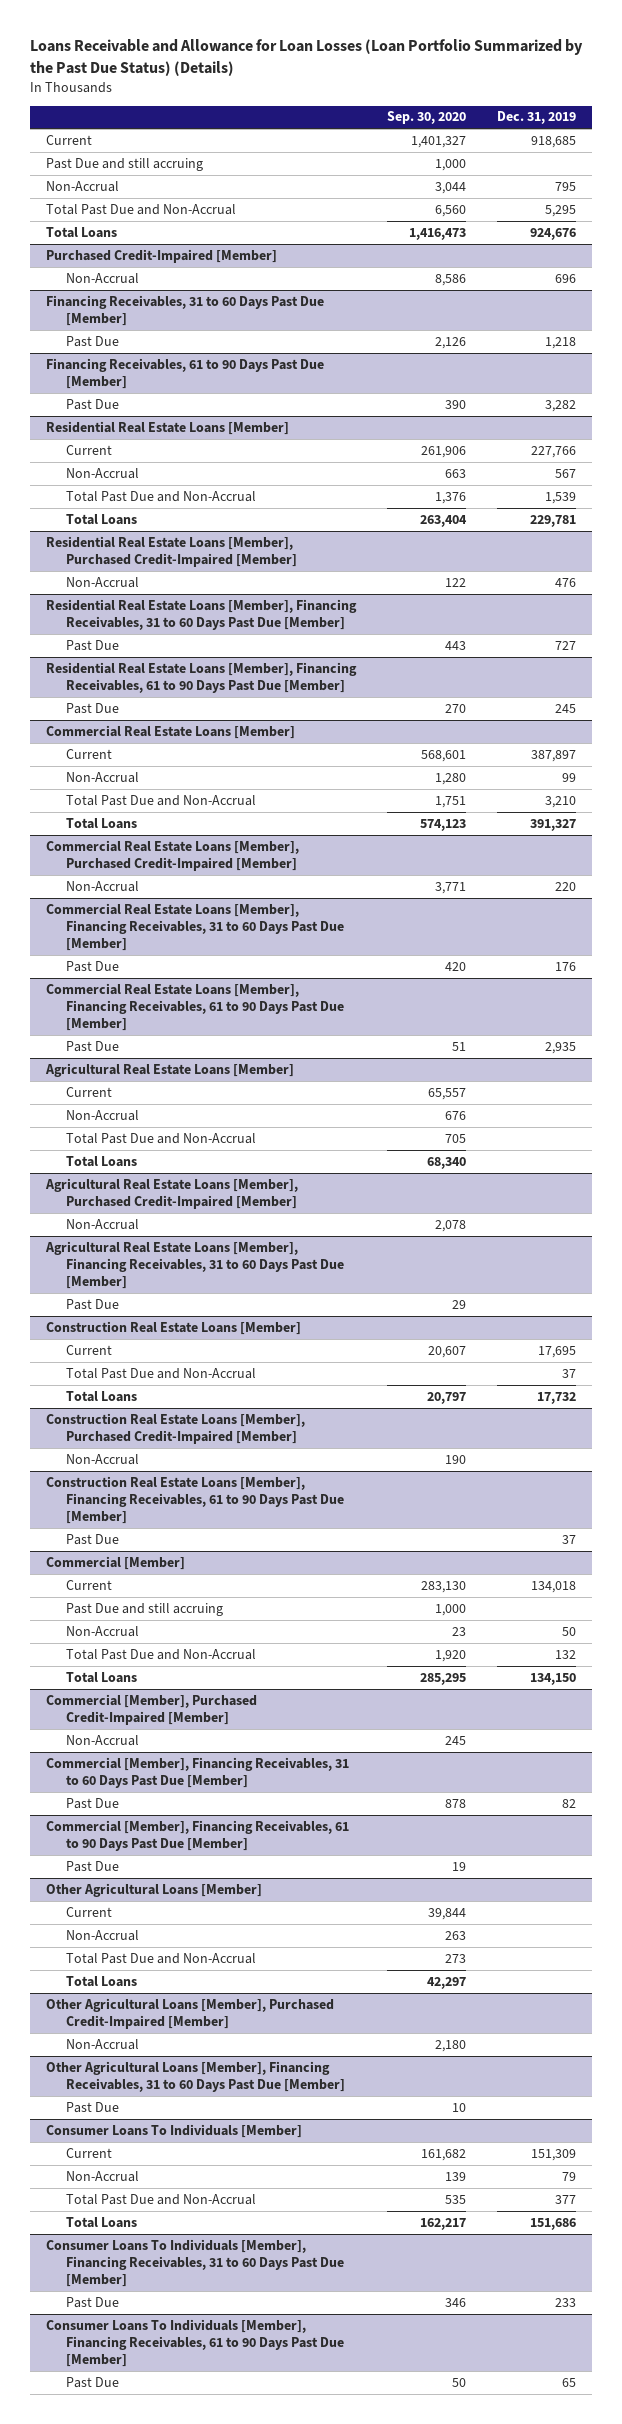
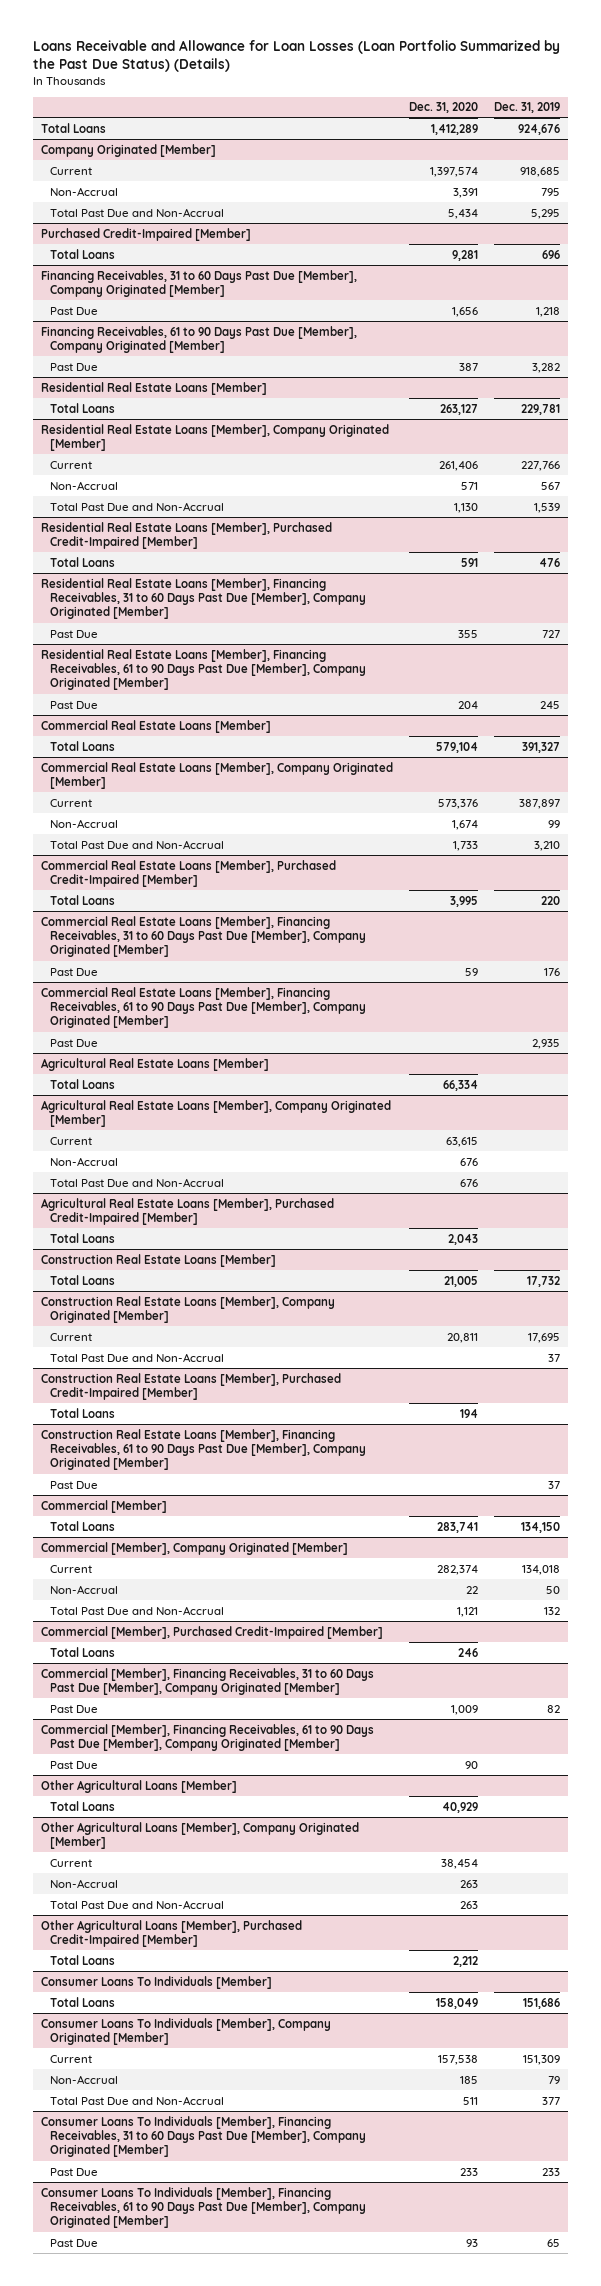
[386,111,466,125] Sep. 30, 2020 -> none
none -> [409,102,479,114] Dec. 31, 2020
[45,226,117,238] Total Loans -> [40,122,106,133] Total Loans
none -> [40,143,216,157] Company Originated [Member]
[45,157,203,171] Past Due and still accruing -> none
[66,272,140,284] Non-Accrual -> [49,248,115,259] Total Loans
[45,294,324,326] Financing Receivables, 31 to 60 Days Past Due [Member] -> [40,269,357,297] Financing Receivables, 31 to 60 Days Past Due [Member], Company Originated [Member]
[45,357,324,389] Financing Receivables, 61 to 90 Days Past Due [Member] -> [40,325,357,353] Financing Receivables, 61 to 90 Days Past Due [Member], Company Originated [Member]
[66,513,138,525] Total Loans -> [49,402,115,413] Total Loans
none -> [40,423,389,451] Residential Real Estate Loans [Member], Company Originated [Member]
[66,576,140,588] Non-Accrual -> [49,556,115,567] Total Loans
[45,598,357,630] Residential Real Estate Loans [Member], Financing Receivables, 31 to 60 Days Past Due [Member] -> [40,577,366,620] Residential Real Estate Loans [Member], Financing Receivables, 31 to 60 Days Past Due [Member], Company Originated [Member]
[45,661,357,693] Residential Real Estate Loans [Member], Financing Receivables, 61 to 90 Days Past Due [Member] -> [40,648,366,691] Residential Real Estate Loans [Member], Financing Receivables, 61 to 90 Days Past Due [Member], Company Originated [Member]
[66,817,138,829] Total Loans -> [49,740,115,751] Total Loans
none -> [40,761,393,789] Commercial Real Estate Loans [Member], Company Originated [Member]
[66,880,140,892] Non-Accrual -> none
none -> [49,894,115,905] Total Loans
[45,902,345,952] Commercial Real Estate Loans [Member], Financing Receivables, 31 to 60 Days Past Due [Member] -> [40,915,366,958] Commercial Real Estate Loans [Member], Financing Receivables, 31 to 60 Days Past Due [Member], Company Originated [Member]
[45,982,345,1032] Commercial Real Estate Loans [Member], Financing Receivables, 61 to 90 Days Past Due [Member] -> [40,986,366,1029] Commercial Real Estate Loans [Member], Financing Receivables, 61 to 90 Days Past Due [Member], Company Originated [Member]
[66,1155,138,1167] Total Loans -> [49,1078,115,1089] Total Loans
none -> [40,1099,391,1127] Agricultural Real Estate Loans [Member], Company Originated [Member]
[66,1218,140,1230] Non-Accrual -> none
[44,1240,345,1290] Agricultural Real Estate Loans [Member], Financing Receivables, 31 to 60 Days Past Due [Member] -> none
[66,1298,120,1310] Past Due -> none
none -> [49,1232,115,1243] Total Loans
[66,1390,138,1402] Total Loans -> [49,1274,115,1285] Total Loans
none -> [40,1295,335,1323] Construction Real Estate Loans [Member], Company Originated [Member]
[66,1453,140,1465] Non-Accrual -> none
none -> [49,1407,115,1418] Total Loans
[45,1475,345,1525] Construction Real Estate Loans [Member], Financing Receivables, 61 to 90 Days Past Due [Member] -> [40,1428,366,1471] Construction Real Estate Loans [Member], Financing Receivables, 61 to 90 Days Past Due [Member], Company Originated [Member]
[66,1671,138,1683] Total Loans -> [49,1520,115,1531] Total Loans
none -> [40,1541,348,1555] Commercial [Member], Company Originated [Member]
[66,1602,224,1616] Past Due and still accruing -> none
[66,1734,140,1746] Non-Accrual -> none
none -> [49,1646,115,1657] Total Loans
[45,1756,349,1788] Commercial [Member], Financing Receivables, 31 to 60 Days Past Due [Member] -> [40,1667,374,1695] Commercial [Member], Financing Receivables, 31 to 60 Days Past Due [Member], Company Originated [Member]
[45,1819,349,1851] Commercial [Member], Financing Receivables, 61 to 90 Days Past Due [Member] -> [40,1723,374,1751] Commercial [Member], Financing Receivables, 61 to 90 Days Past Due [Member], Company Originated [Member]
[66,1975,138,1987] Total Loans -> [49,1800,115,1811] Total Loans
none -> [40,1821,359,1849] Other Agricultural Loans [Member], Company Originated [Member]
[66,2038,140,2050] Non-Accrual -> none
[45,2060,346,2092] Other Agricultural Loans [Member], Financing Receivables, 31 to 60 Days Past Due [Member] -> none
[66,2101,120,2113] Past Due -> none
none -> [49,1954,115,1965] Total Loans
[66,2216,138,2228] Total Loans -> [49,1996,115,2007] Total Loans
none -> [40,2017,331,2045] Consumer Loans To Individuals [Member], Company Originated [Member]
[45,2238,345,2288] Consumer Loans To Individuals [Member], Financing Receivables, 31 to 60 Days Past Due [Member] -> [40,2115,366,2158] Consumer Loans To Individuals [Member], Financing Receivables, 31 to 60 Days Past Due [Member], Company Originated [Member]
[45,2318,345,2368] Consumer Loans To Individuals [Member], Financing Receivables, 61 to 90 Days Past Due [Member] -> [40,2186,366,2229] Consumer Loans To Individuals [Member], Financing Receivables, 61 to 90 Days Past Due [Member], Company Originated [Member]

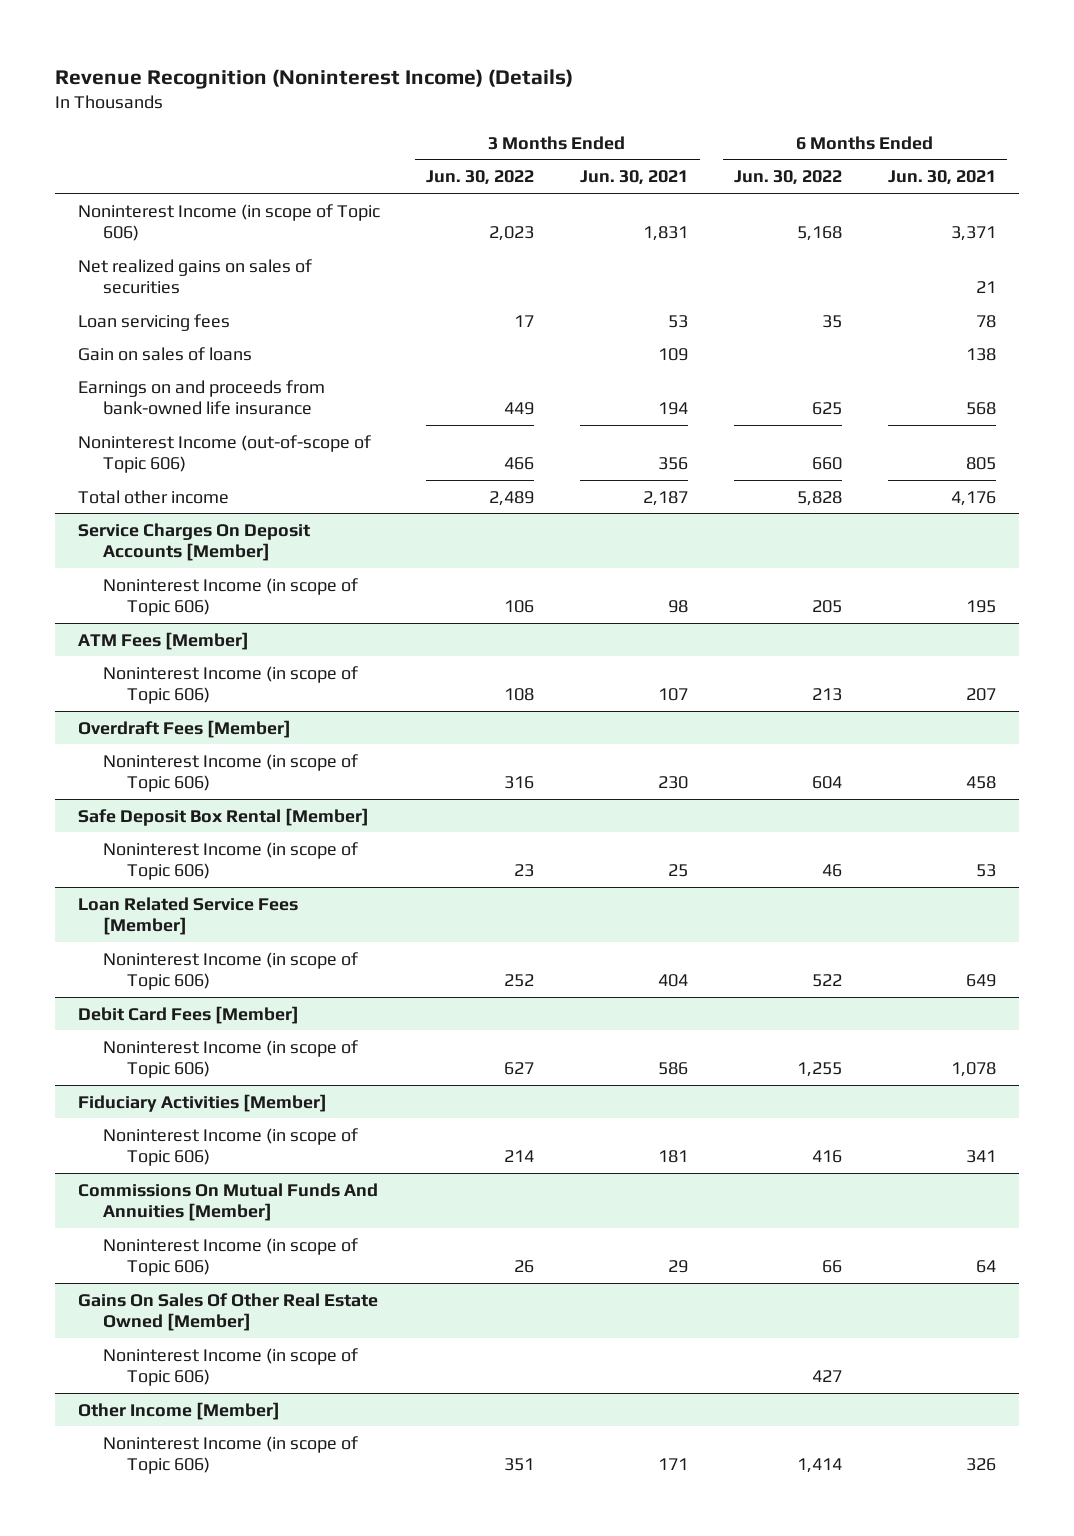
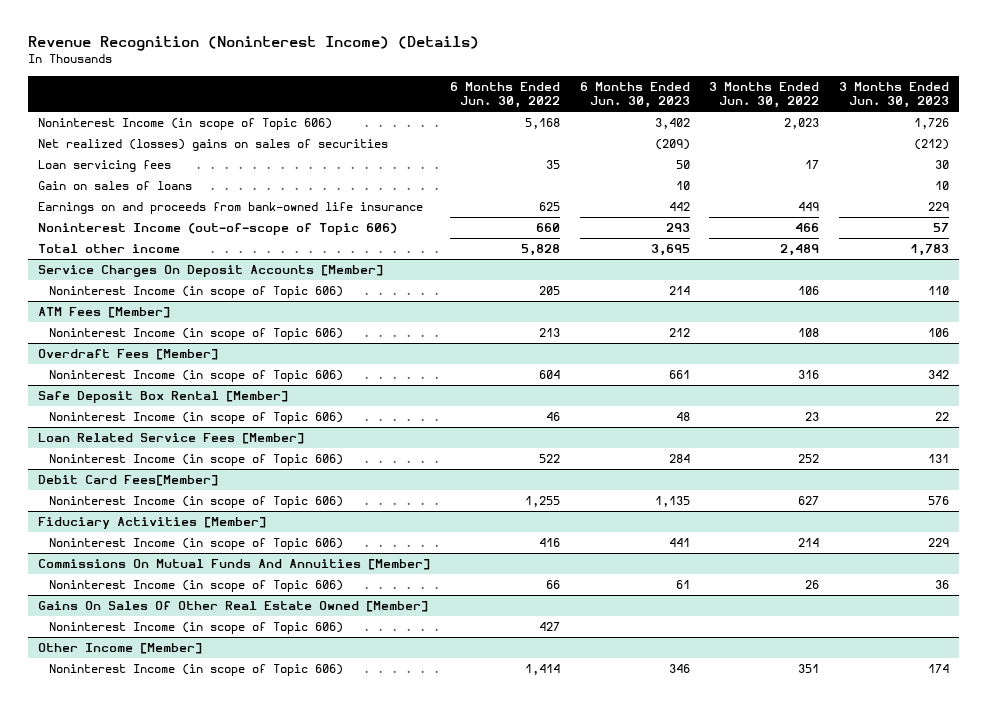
[580,170,689,186] Jun. 30, 2021 -> none
[887,170,996,186] Jun. 30, 2021 -> none
none -> [579,81,690,109] 6 Months Ended Jun. 30, 2023
none -> [839,81,950,109] 3 Months Ended Jun. 30, 2023
[78,258,313,295] Net realized gains on sales of securities -> [38,139,389,152] Net realized (losses) gains on sales of securities
[78,1005,300,1024] Debit Card Fees [Member] -> [38,475,219,487] Debit Card Fees[Member]

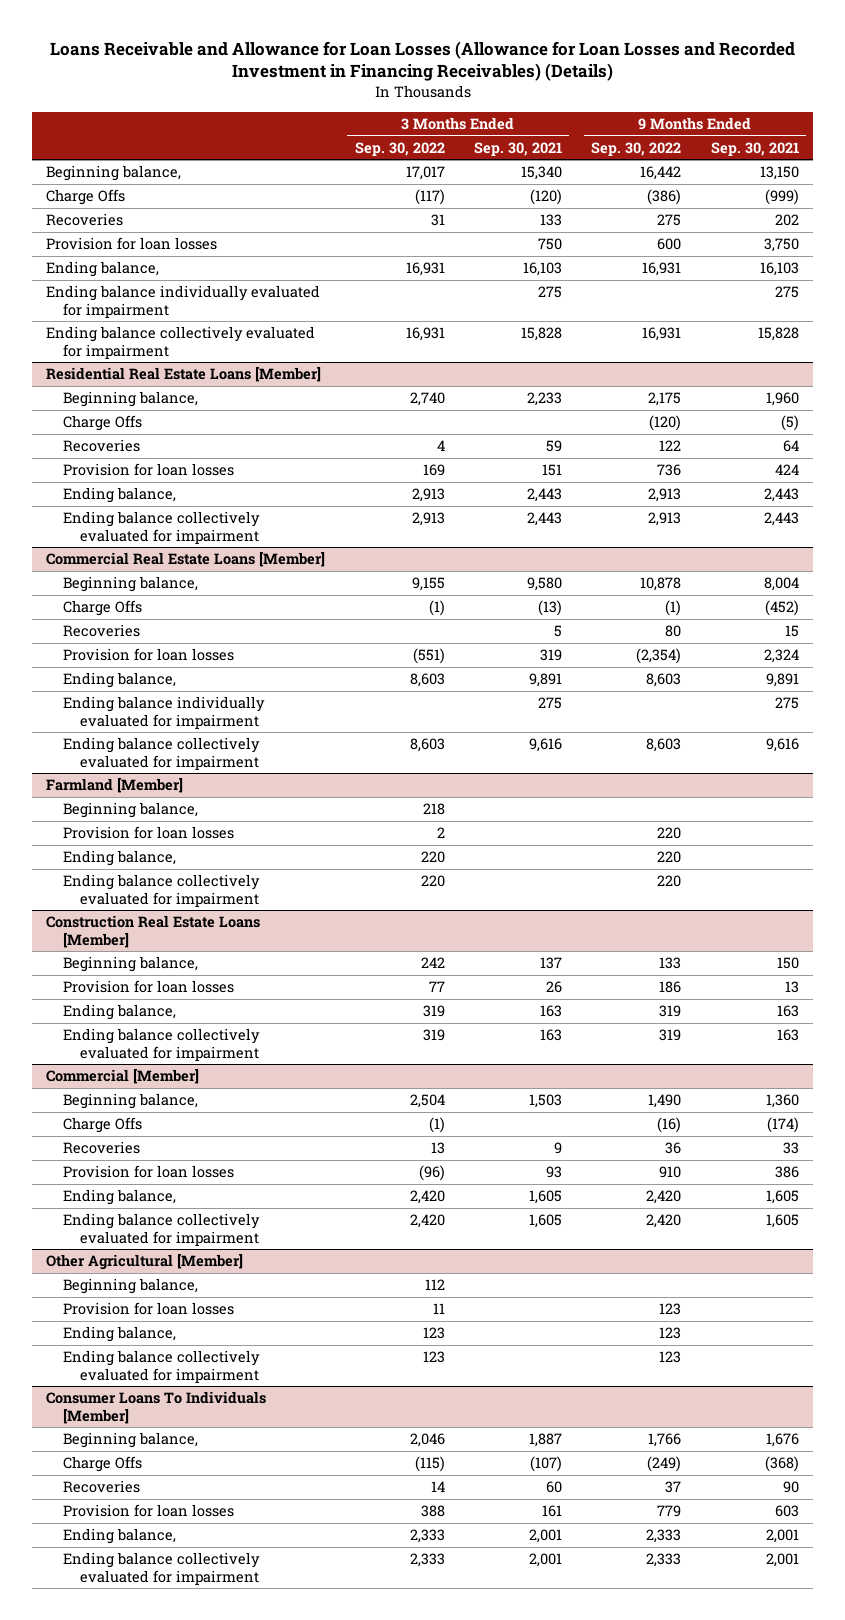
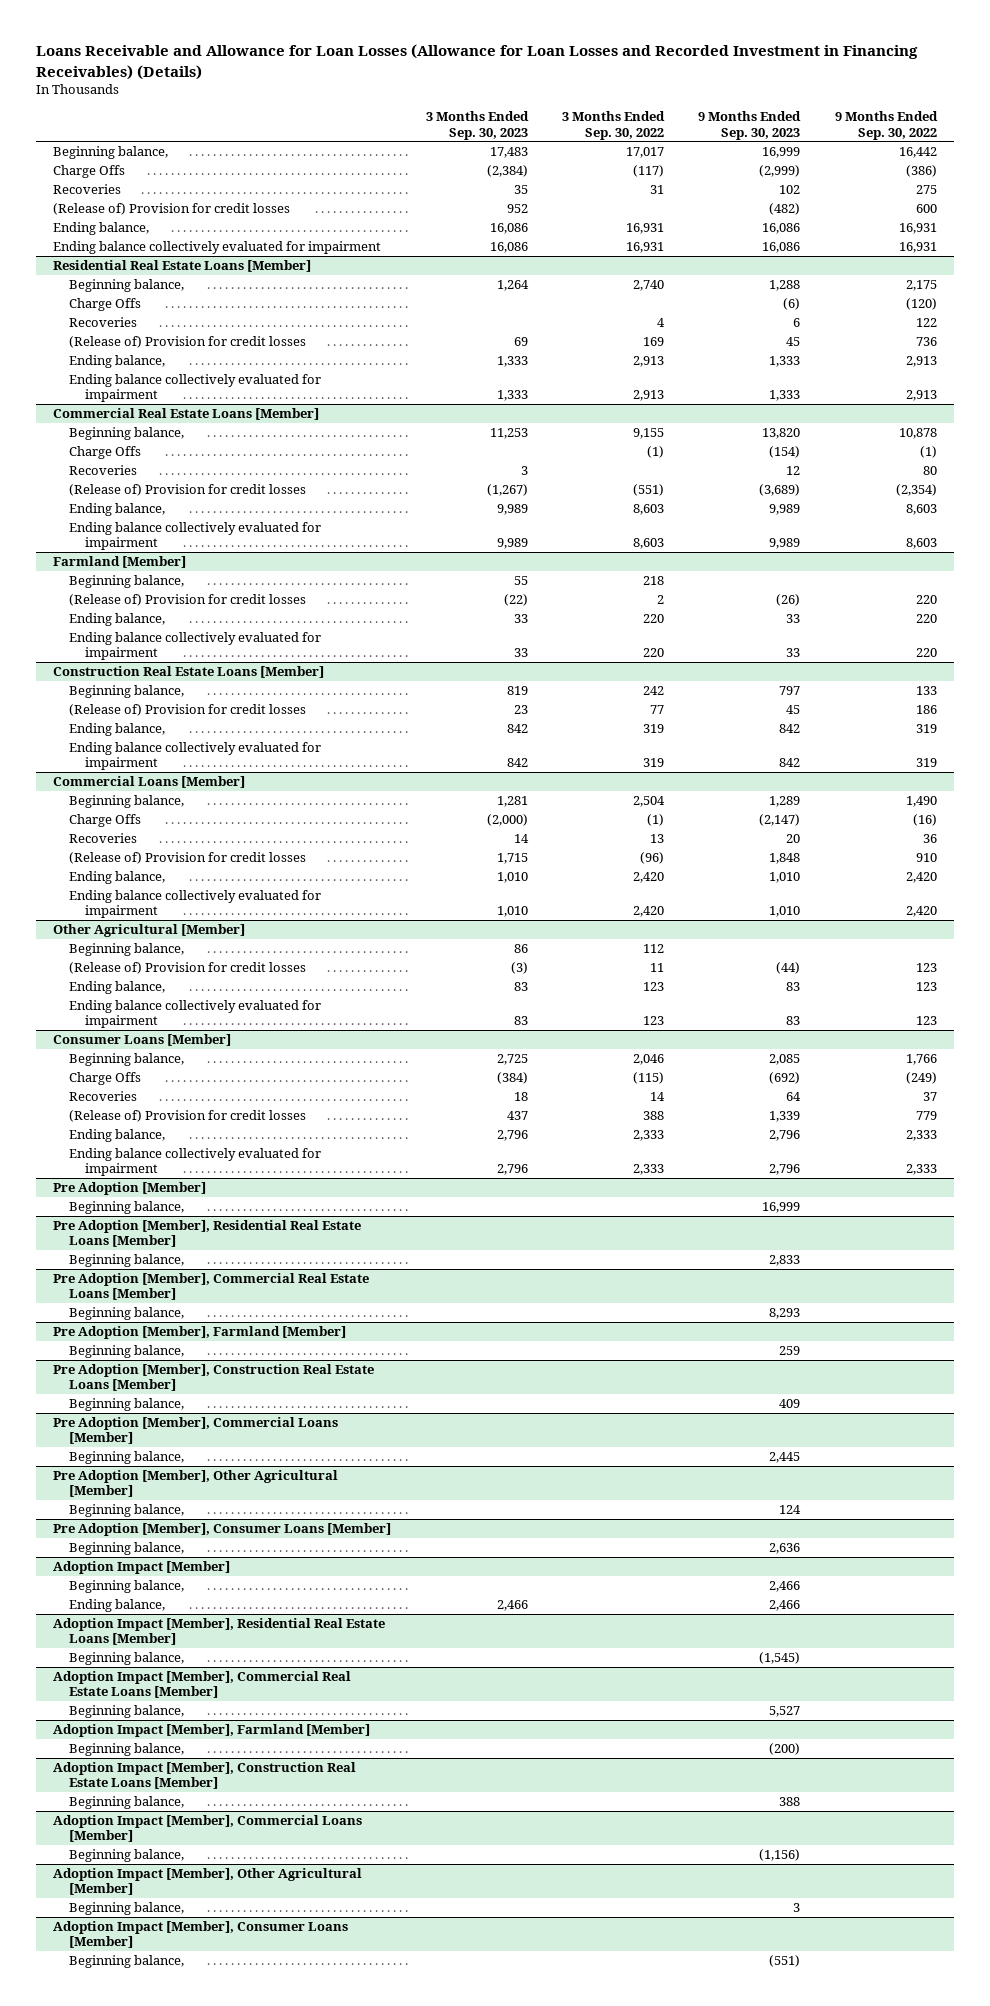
[474,141,563,156] Sep. 30, 2021 -> none
[710,141,799,156] Sep. 30, 2021 -> none
none -> [425,111,529,140] 3 Months Ended Sep. 30, 2023
none -> [698,111,802,140] 9 Months Ended Sep. 30, 2023
[46,237,218,251] Provision for loan losses -> none
none -> [53,202,291,215] (Release of) Provision for credit losses
[46,285,321,318] Ending balance individually evaluated for impairment -> none
[63,463,235,477] Provision for loan losses -> [69,335,307,348] (Release of) Provision for credit losses
[63,648,235,662] Provision for loan losses -> [69,483,307,496] (Release of) Provision for credit losses
[63,696,266,729] Ending balance individually evaluated for impairment -> none
[63,826,235,840] Provision for loan losses -> [69,593,307,606] (Release of) Provision for credit losses
[63,980,235,994] Provision for loan losses -> [69,703,307,716] (Release of) Provision for credit losses
[46,1069,200,1085] Commercial [Member] -> [53,775,246,788] Commercial Loans [Member]
[63,1165,235,1179] Provision for loan losses -> [69,851,307,864] (Release of) Provision for credit losses
[63,1302,235,1316] Provision for loan losses -> [69,961,307,974] (Release of) Provision for credit losses
[46,1391,267,1424] Consumer Loans To Individuals [Member] -> [53,1033,232,1046] Consumer Loans [Member]
[63,1504,235,1518] Provision for loan losses -> [69,1109,307,1122] (Release of) Provision for credit losses
none -> [53,1181,207,1195] Pre Adoption [Member]
none -> [69,1200,185,1214] Beginning balance,
none -> [53,1219,362,1248] Pre Adoption [Member], Residential Real Estate Loans [Member]
none -> [69,1253,185,1267] Beginning balance,
none -> [53,1272,370,1301] Pre Adoption [Member], Commercial Real Estate Loans [Member]
none -> [69,1306,185,1320] Beginning balance,
none -> [53,1325,347,1339] Pre Adoption [Member], Farmland [Member]
none -> [69,1344,185,1358] Beginning balance,
none -> [53,1363,375,1392] Pre Adoption [Member], Construction Real Estate Loans [Member]
none -> [69,1397,185,1411] Beginning balance,
none -> [53,1416,339,1445] Pre Adoption [Member], Commercial Loans [Member]
none -> [69,1450,185,1464] Beginning balance,
none -> [53,1469,339,1498] Pre Adoption [Member], Other Agricultural [Member]
none -> [69,1503,185,1517] Beginning balance,
none -> [53,1522,392,1536] Pre Adoption [Member], Consumer Loans [Member]
none -> [69,1541,185,1555] Beginning balance,
none -> [53,1560,231,1574] Adoption Impact [Member]
none -> [69,1579,185,1593] Beginning balance,
none -> [69,1598,166,1612] Ending balance,
none -> [53,1617,386,1646] Adoption Impact [Member], Residential Real Estate Loans [Member]
none -> [69,1651,185,1665] Beginning balance,
none -> [53,1670,352,1699] Adoption Impact [Member], Commercial Real Estate Loans [Member]
none -> [69,1704,185,1718] Beginning balance,
none -> [53,1723,371,1737] Adoption Impact [Member], Farmland [Member]
none -> [69,1742,185,1756] Beginning balance,
none -> [53,1761,357,1790] Adoption Impact [Member], Construction Real Estate Loans [Member]
none -> [69,1795,185,1809] Beginning balance,
none -> [53,1814,363,1843] Adoption Impact [Member], Commercial Loans [Member]
none -> [69,1848,185,1862] Beginning balance,
none -> [53,1867,363,1896] Adoption Impact [Member], Other Agricultural [Member]
none -> [69,1901,185,1915] Beginning balance,
none -> [53,1920,349,1949] Adoption Impact [Member], Consumer Loans [Member]
none -> [69,1954,185,1968] Beginning balance,

